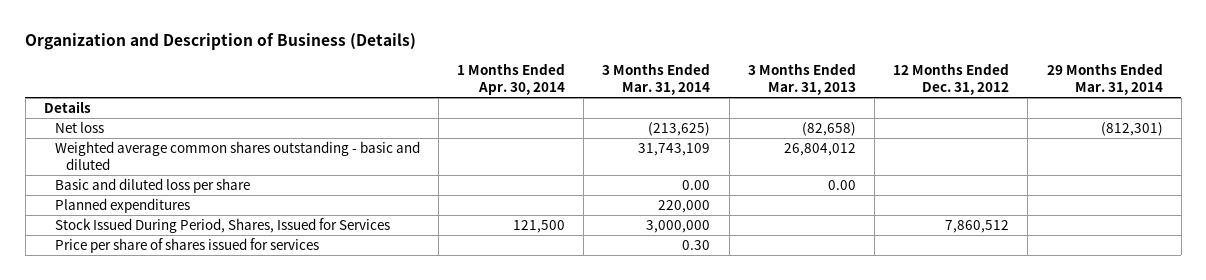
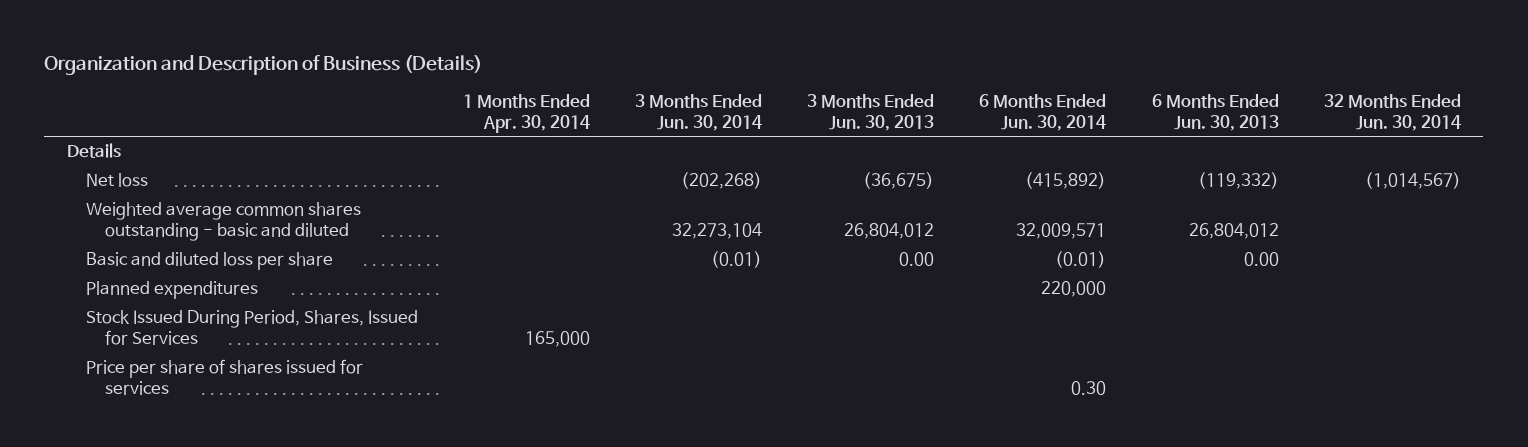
[602,62,711,95] 3 Months Ended Mar. 31, 2014 -> none
[747,62,856,95] 3 Months Ended Mar. 31, 2013 -> none
[893,62,1010,95] 12 Months Ended Dec. 31, 2012 -> none
[1046,62,1163,95] 29 Months Ended Mar. 31, 2014 -> none
none -> [635,93,763,131] 3 Months Ended Jun. 30, 2014
none -> [807,93,935,131] 3 Months Ended Jun. 30, 2013
none -> [979,93,1107,131] 6 Months Ended Jun. 30, 2014
none -> [1151,93,1279,131] 6 Months Ended Jun. 30, 2013
none -> [1323,93,1461,131] 32 Months Ended Jun. 30, 2014
[513,220,566,234] 121,500 -> [524,331,590,348] 165,000

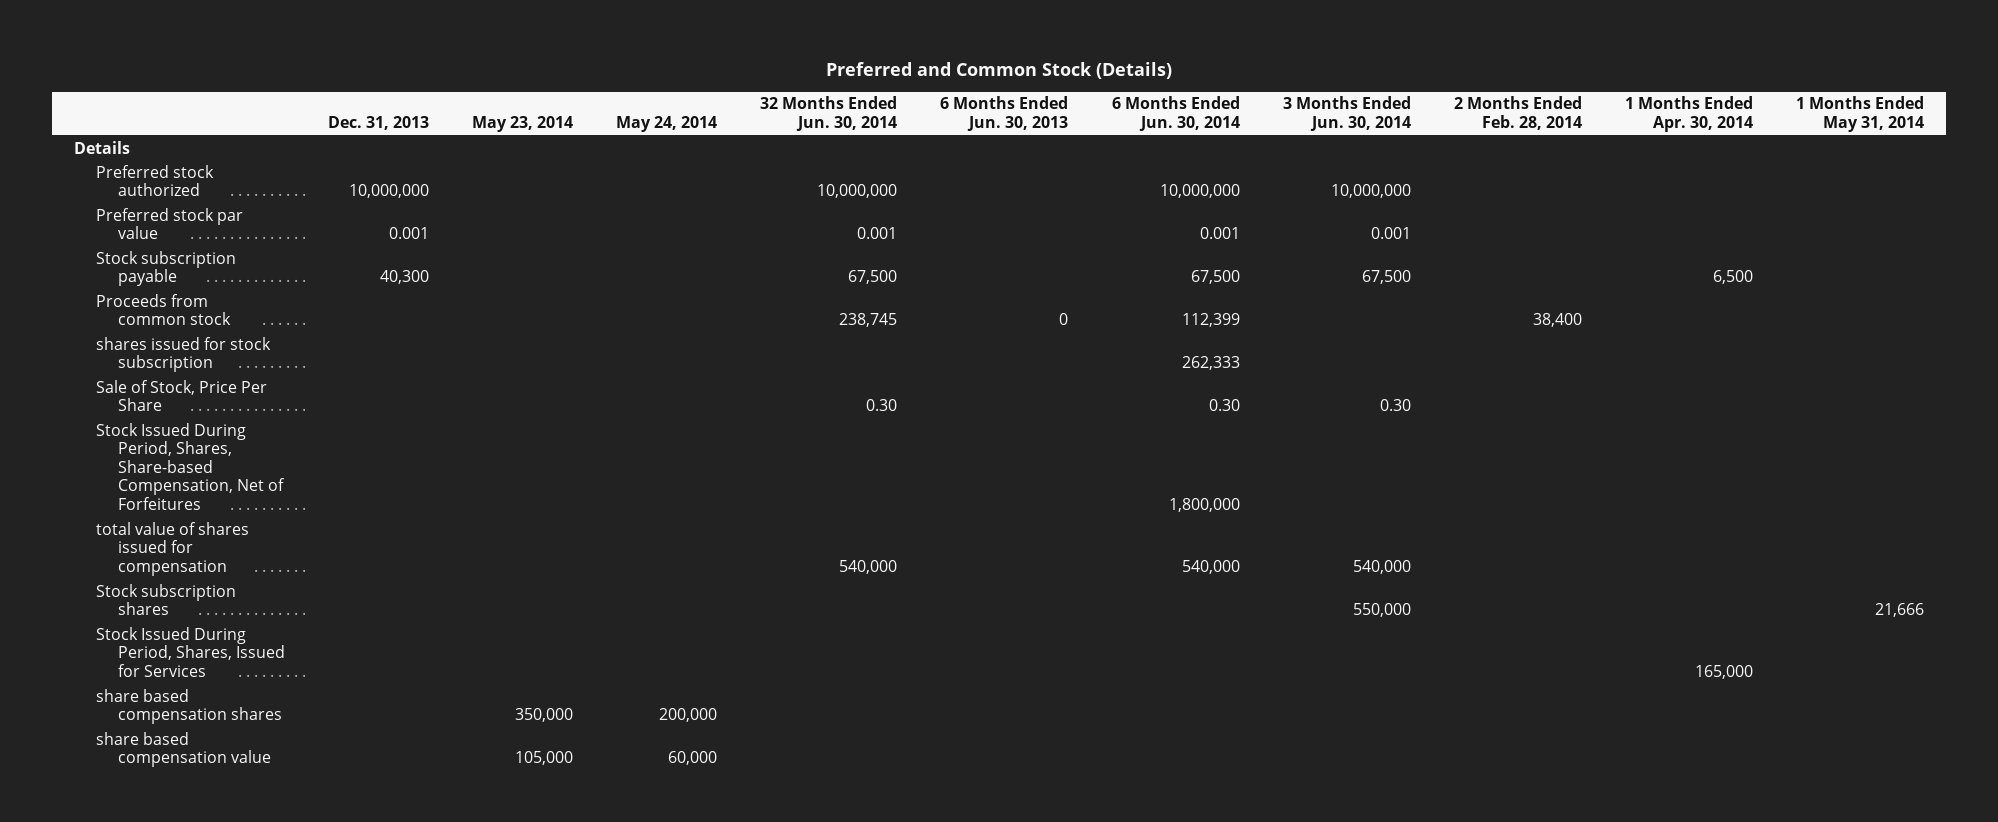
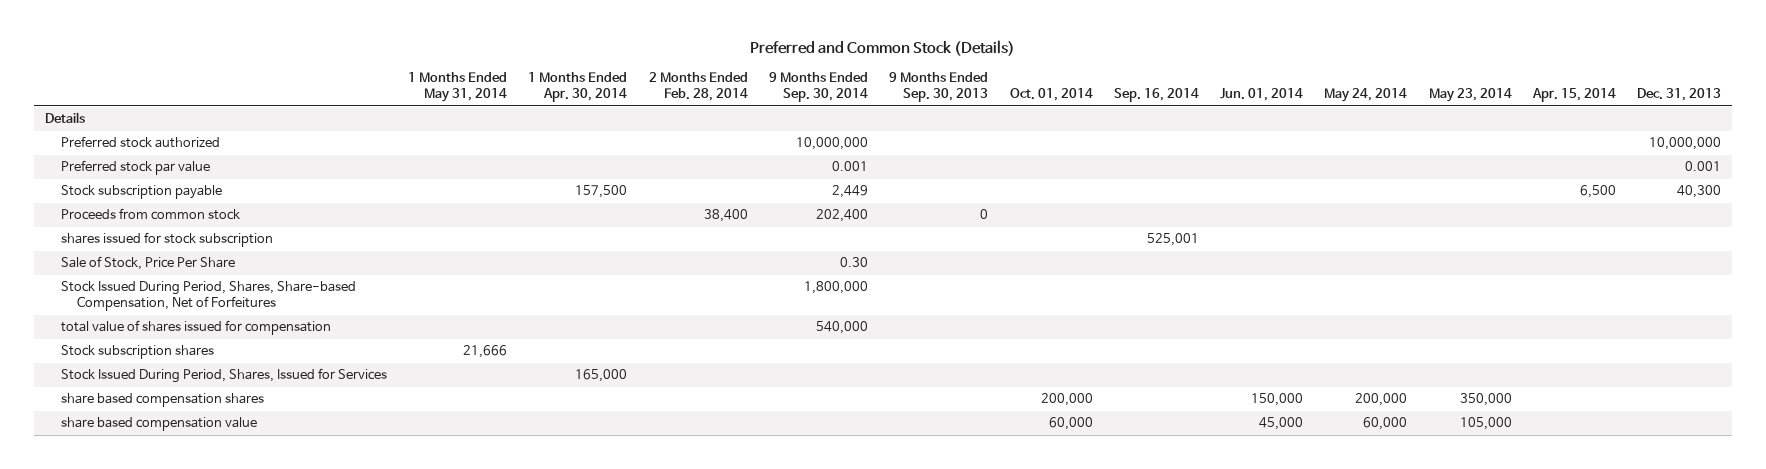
[760,96,898,131] 32 Months Ended Jun. 30, 2014 -> none
[940,96,1069,131] 6 Months Ended Jun. 30, 2013 -> none
[1111,96,1240,131] 6 Months Ended Jun. 30, 2014 -> none
[1282,96,1411,131] 3 Months Ended Jun. 30, 2014 -> none
none -> [768,72,868,103] 9 Months Ended Sep. 30, 2014
none -> [889,72,989,103] 9 Months Ended Sep. 30, 2013
none -> [1009,88,1093,102] Oct. 01, 2014
none -> [1113,88,1199,103] Sep. 16, 2014
none -> [1220,88,1304,102] Jun. 01, 2014
none -> [1531,88,1616,103] Apr. 15, 2014
[1712,270,1753,285] 6,500 -> [575,185,628,199] 157,500

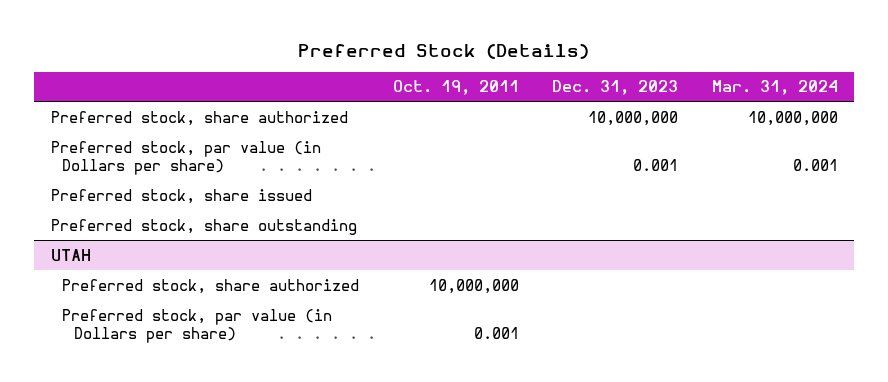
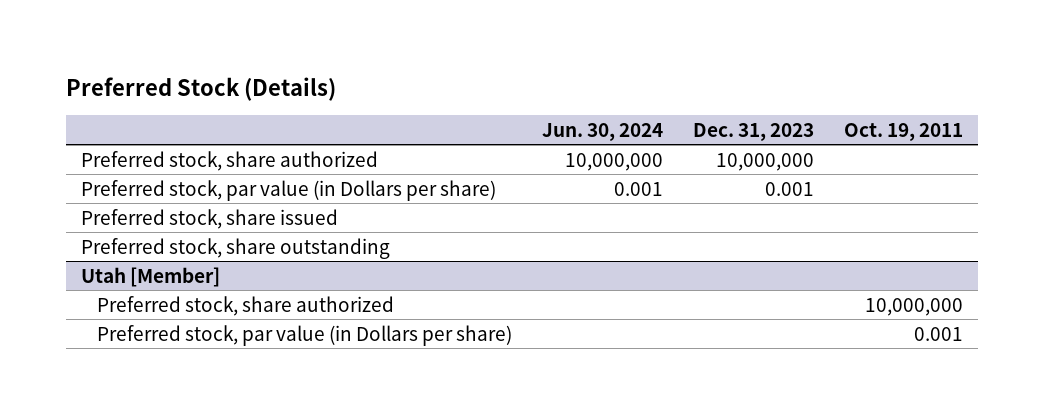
[711,80,838,96] Mar. 31, 2024 -> none
none -> [542,122,664,141] Jun. 30, 2024
[50,248,91,261] UTAH -> [81,266,221,287] Utah [Member]

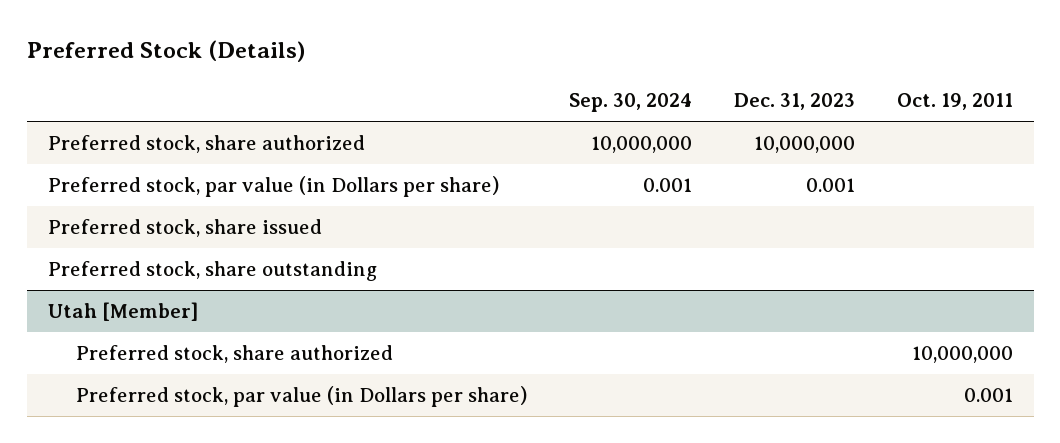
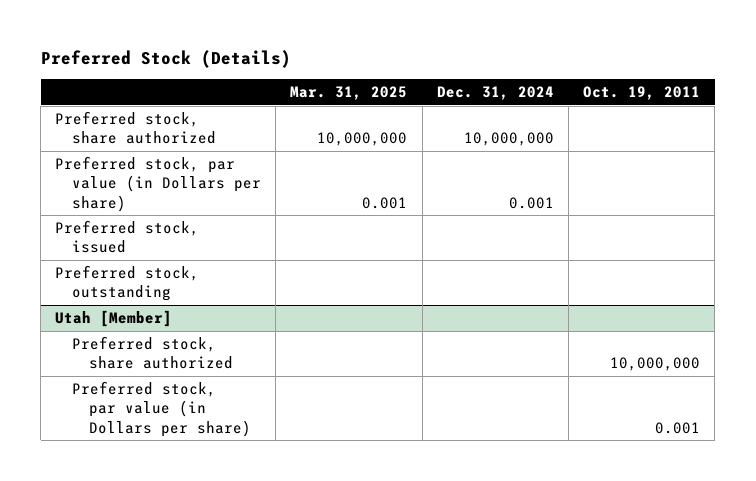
[569,93,693,113] Sep. 30, 2024 -> none
[733,93,855,111] Dec. 31, 2023 -> none
none -> [290,85,408,100] Mar. 31, 2025
none -> [436,85,554,100] Dec. 31, 2024
[47,219,322,238] Preferred stock, share issued -> [55,220,200,254] Preferred stock, issued
[47,261,377,282] Preferred stock, share outstanding -> [55,265,200,302] Preferred stock, outstanding

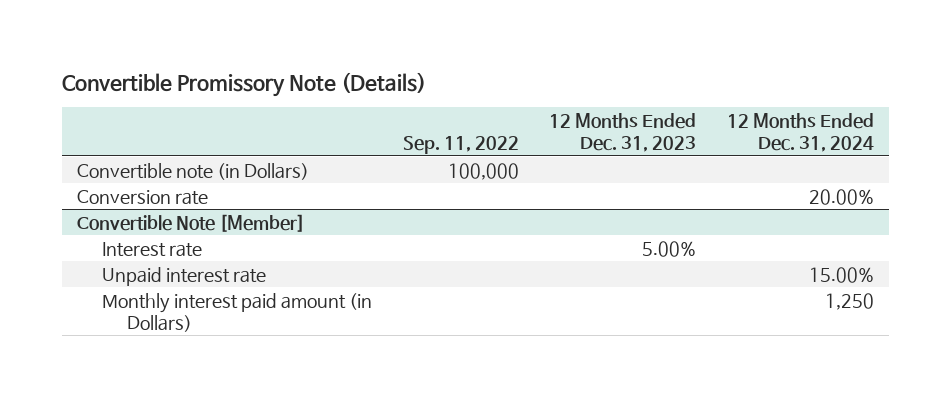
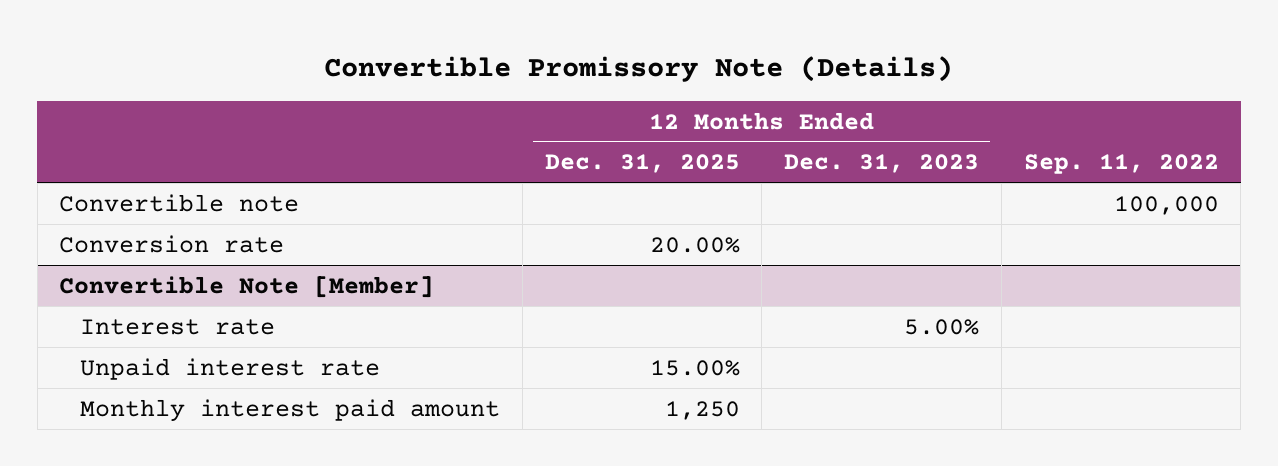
[726,112,874,152] 12 Months Ended Dec. 31, 2024 -> none
none -> [544,154,740,174] Dec. 31, 2025
[77,162,310,180] Convertible note (in Dollars) -> [59,193,300,212] Convertible note
[102,292,373,332] Monthly interest paid amount (in Dollars) -> [80,398,501,422] Monthly interest paid amount

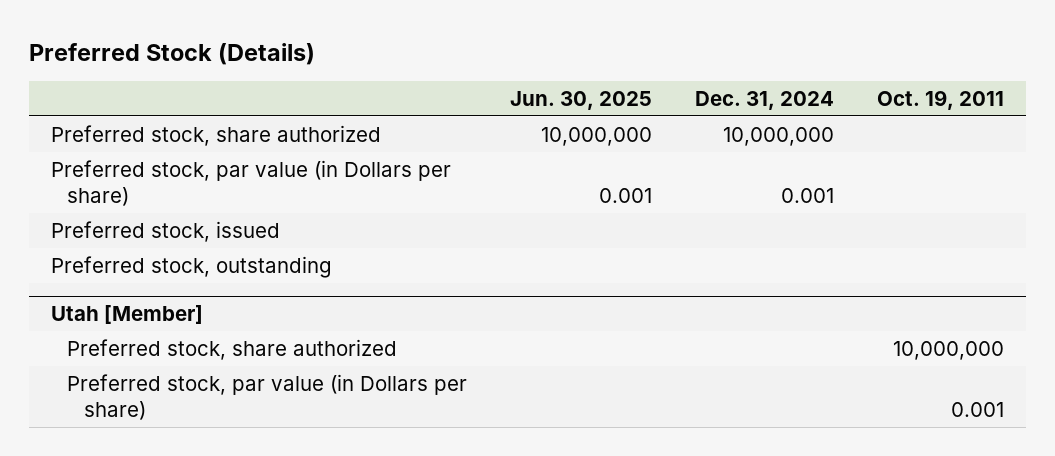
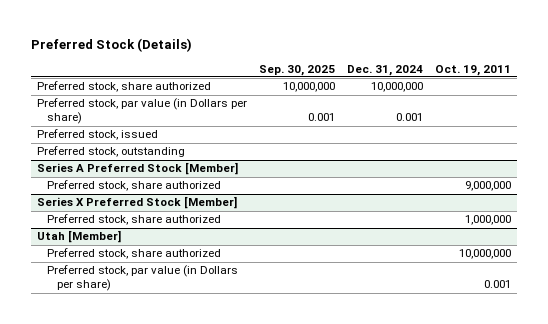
[510,90,653,110] Jun. 30, 2025 -> none
none -> [259,64,336,76] Sep. 30, 2025
none -> [37,162,239,176] Series A Preferred Stock [Member]
none -> [46,180,221,192] Preferred stock, share authorized
none -> [37,196,238,210] Series X Preferred Stock [Member]
none -> [46,214,221,226] Preferred stock, share authorized

